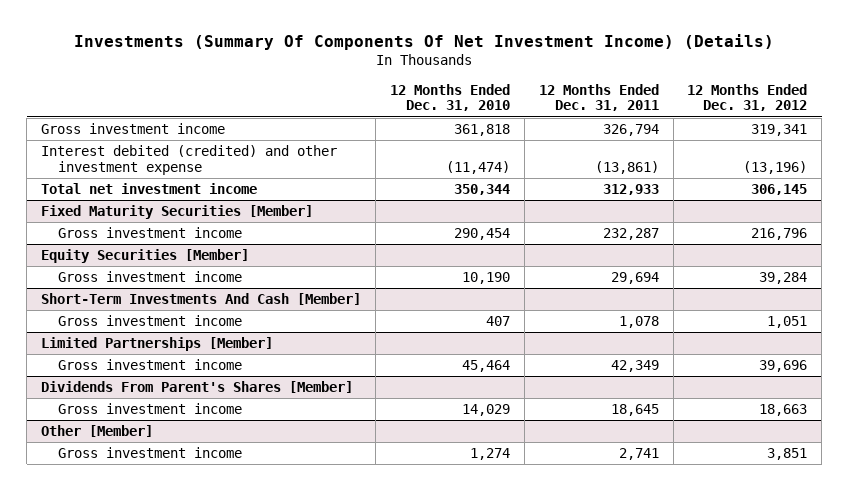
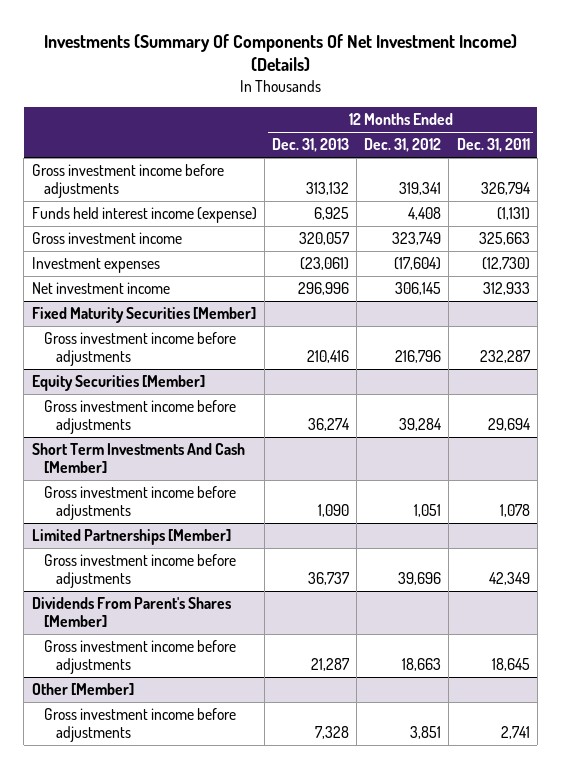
[389,83,510,112] 12 Months Ended Dec. 31, 2010 -> none
none -> [271,138,349,153] Dec. 31, 2013
[41,144,338,175] Interest debited (credited) and other investment expense -> none
none -> [31,164,224,199] Gross investment income before adjustments
none -> [31,207,257,224] Funds held interest income (expense)
[602,123,659,136] 326,794 -> [478,232,530,246] 325,663
[751,123,808,136] 319,341 -> [392,232,442,246] 323,749
none -> [31,257,160,274] Investment expenses
[41,182,258,194] Total net investment income -> [31,282,170,295] Net investment income
[57,226,242,238] Gross investment income -> [43,332,236,367] Gross investment income before adjustments
[57,270,242,282] Gross investment income -> [43,400,236,435] Gross investment income before adjustments
[41,292,362,305] Short-Term Investments And Cash [Member] -> [31,443,245,474] Short Term Investments And Cash [Member]
[57,314,242,326] Gross investment income -> [43,486,236,521] Gross investment income before adjustments
[57,358,242,370] Gross investment income -> [43,554,236,589] Gross investment income before adjustments
[57,402,242,414] Gross investment income -> [43,640,236,675] Gross investment income before adjustments
[57,446,242,458] Gross investment income -> [43,708,236,743] Gross investment income before adjustments

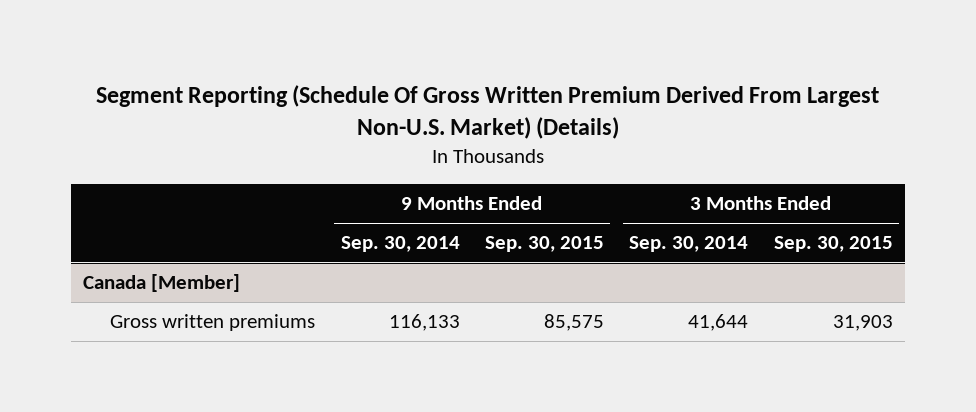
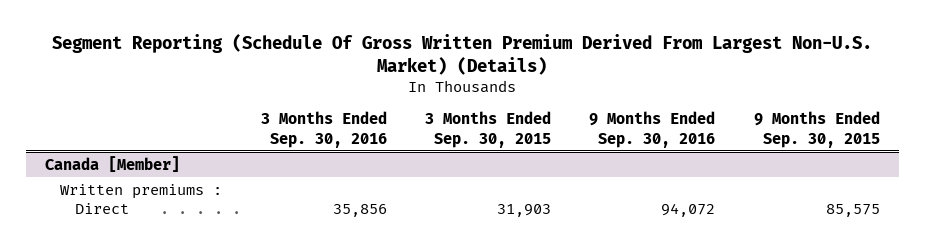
[340,236,460,253] Sep. 30, 2014 -> none
[629,236,749,253] Sep. 30, 2014 -> none
none -> [260,111,387,148] 3 Months Ended Sep. 30, 2016
none -> [589,111,716,148] 9 Months Ended Sep. 30, 2016
[110,314,316,332] Gross written premiums -> [60,183,223,214] Written premiums : Direct

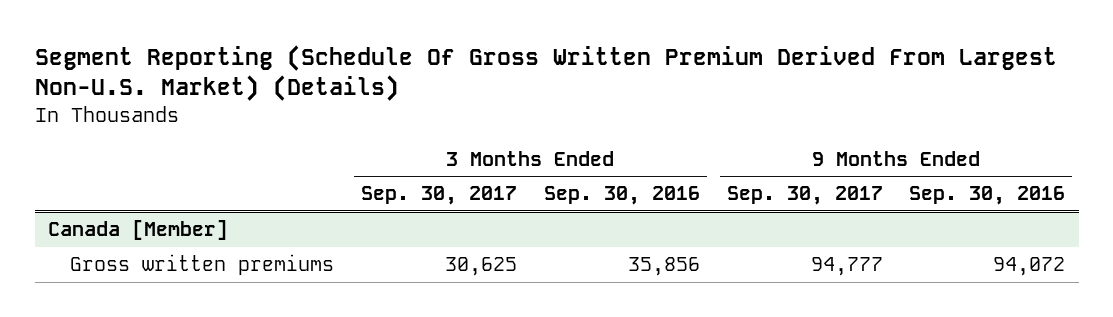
[425,111,552,148] 3 Months Ended Sep. 30, 2015 -> none
[753,111,880,148] 9 Months Ended Sep. 30, 2015 -> none
none -> [361,186,518,206] Sep. 30, 2017
none -> [726,186,883,206] Sep. 30, 2017
[60,183,223,214] Written premiums : Direct -> [70,254,335,276] Gross written premiums

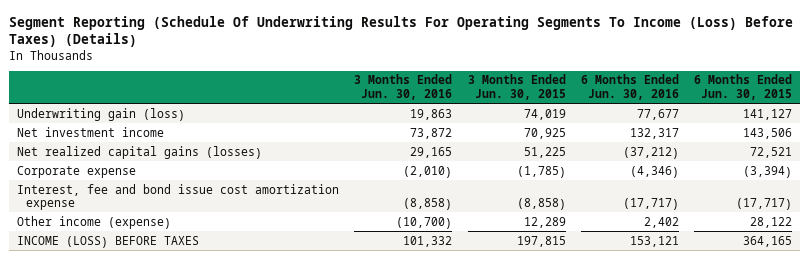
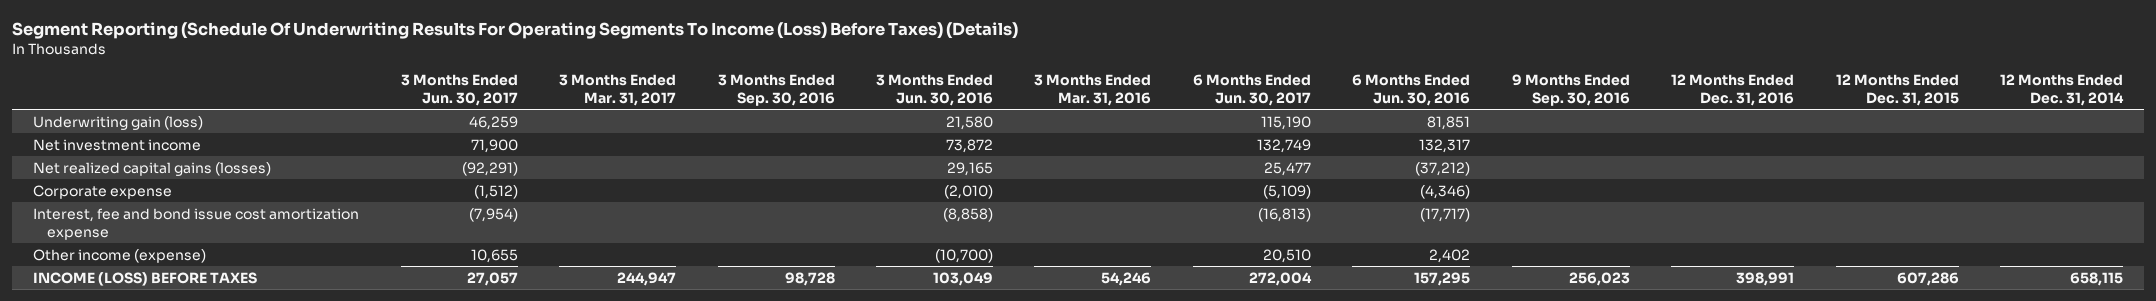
[467,74,566,100] 3 Months Ended Jun. 30, 2015 -> none
[694,74,793,100] 6 Months Ended Jun. 30, 2015 -> none
none -> [400,73,518,106] 3 Months Ended Jun. 30, 2017
none -> [559,73,677,106] 3 Months Ended Mar. 31, 2017
none -> [717,73,835,106] 3 Months Ended Sep. 30, 2016
none -> [1034,73,1152,106] 3 Months Ended Mar. 31, 2016
none -> [1192,73,1311,106] 6 Months Ended Jun. 30, 2017
none -> [1511,73,1630,106] 9 Months Ended Sep. 30, 2016
none -> [1671,73,1795,106] 12 Months Ended Dec. 31, 2016
none -> [1835,73,1959,106] 12 Months Ended Dec. 31, 2015
none -> [2000,73,2125,106] 12 Months Ended Dec. 31, 2014
[410,108,453,120] 19,863 -> [945,115,993,130] 21,580
[637,108,680,120] 77,677 -> [1427,115,1471,130] 81,851
[403,235,453,247] 101,332 -> [932,271,993,286] 103,049
[630,235,680,247] 153,121 -> [1414,271,1471,286] 157,295

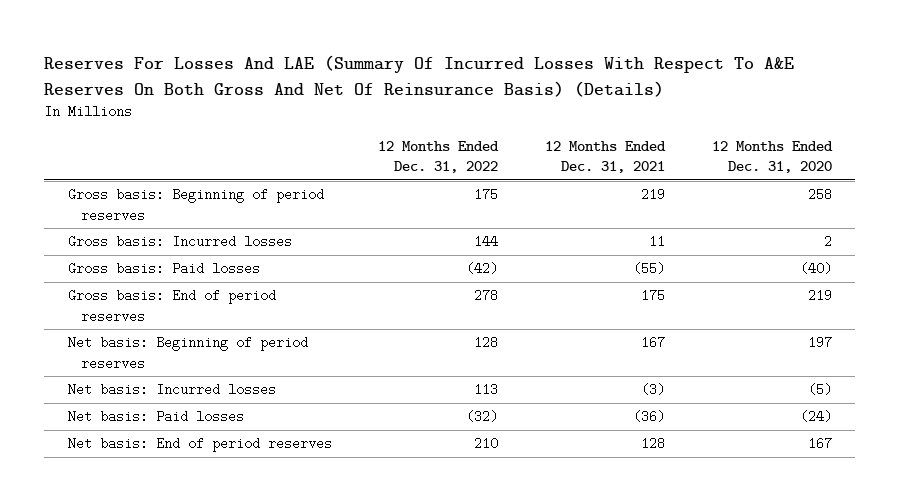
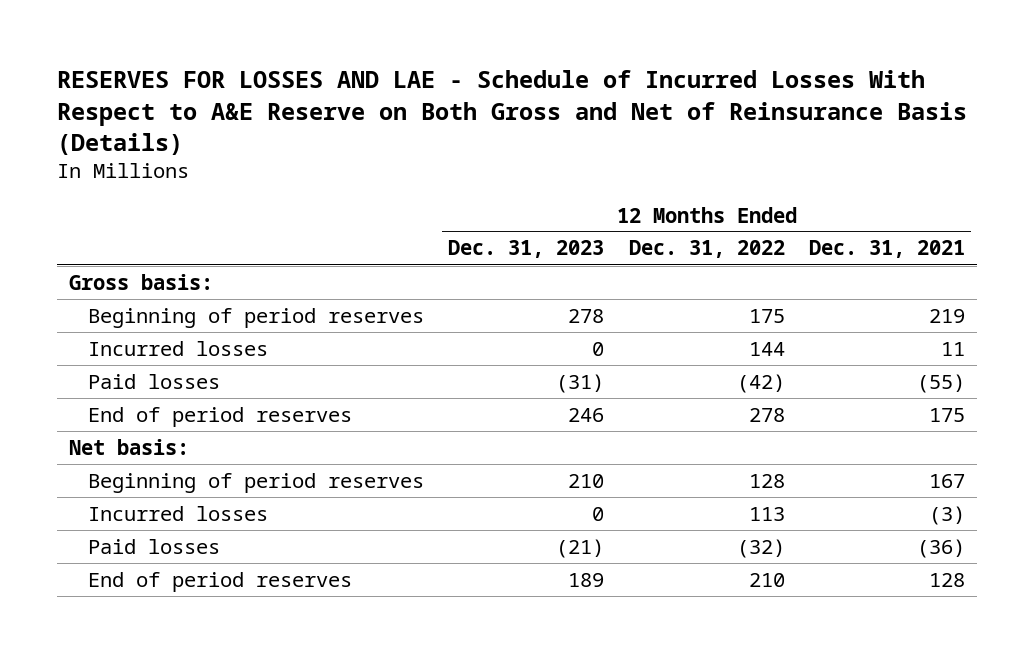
[44,55,795,97] Reserves For Losses And LAE (Summary Of Incurred Losses With Respect To A&E Reserves On Both Gross And Net Of Reinsurance Basis) (Details) -> [56,70,967,156] RESERVES FOR LOSSES AND LAE - Schedule of Incurred Losses With Respect to A&E Reserve on Both Gross and Net of Reinsurance Basis (Details)
[711,141,833,174] 12 Months Ended Dec. 31, 2020 -> none
none -> [448,240,605,259] Dec. 31, 2023
none -> [68,273,213,290] Gross basis:
[67,188,324,222] Gross basis: Beginning of period reserves -> [88,307,425,328] Beginning of period reserves
[67,235,292,249] Gross basis: Incurred losses -> [88,340,269,356] Incurred losses
[67,262,260,276] Gross basis: Paid losses -> [88,373,221,389] Paid losses
[67,289,276,323] Gross basis: End of period reserves -> [88,406,353,427] End of period reserves
none -> [68,438,189,455] Net basis:
[67,336,308,370] Net basis: Beginning of period reserves -> [88,472,425,493] Beginning of period reserves
[67,383,276,397] Net basis: Incurred losses -> [88,505,269,521] Incurred losses
[67,410,244,424] Net basis: Paid losses -> [88,538,221,554] Paid losses
[67,437,332,453] Net basis: End of period reserves -> [88,571,353,592] End of period reserves

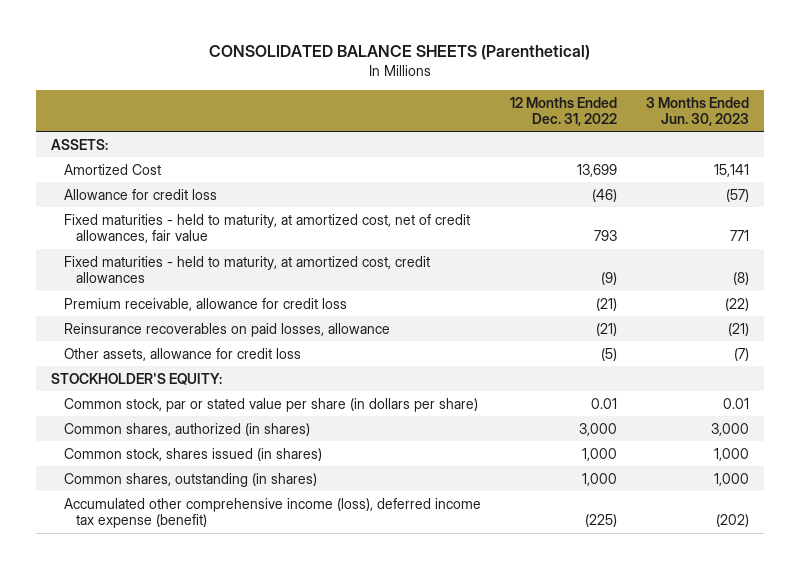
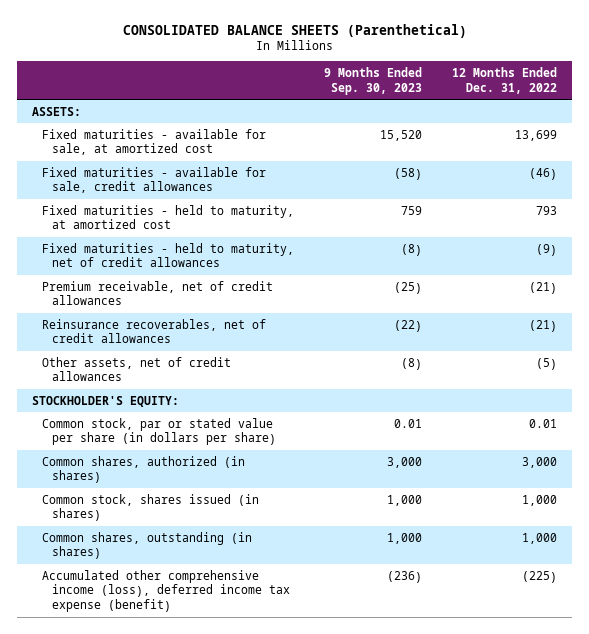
[646,96,750,126] 3 Months Ended Jun. 30, 2023 -> none
none -> [323,67,422,95] 9 Months Ended Sep. 30, 2023
[63,163,161,175] Amortized Cost -> [42,128,267,156] Fixed maturities - available for sale, at amortized cost
[63,188,217,200] Allowance for credit loss -> [42,166,267,194] Fixed maturities - available for sale, credit allowances
[63,213,470,243] Fixed maturities - held to maturity, at amortized cost, net of credit allowances, fair value -> [42,204,295,230] Fixed maturities - held to maturity, at amortized cost
[63,255,430,283] Fixed maturities - held to maturity, at amortized cost, credit allowances -> [42,242,295,268] Fixed maturities - held to maturity, net of credit allowances
[63,297,347,311] Premium receivable, allowance for credit loss -> [42,280,274,306] Premium receivable, net of credit allowances
[63,322,390,337] Reinsurance recoverables on paid losses, allowance -> [42,318,267,344] Reinsurance recoverables, net of credit allowances
[63,347,301,361] Other assets, allowance for credit loss -> [42,356,232,382] Other assets, net of credit allowances

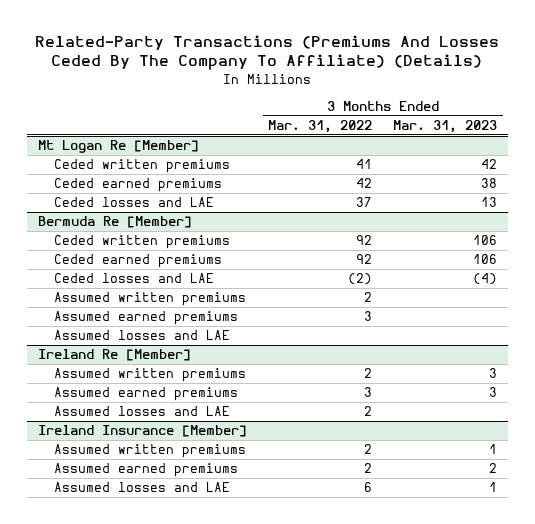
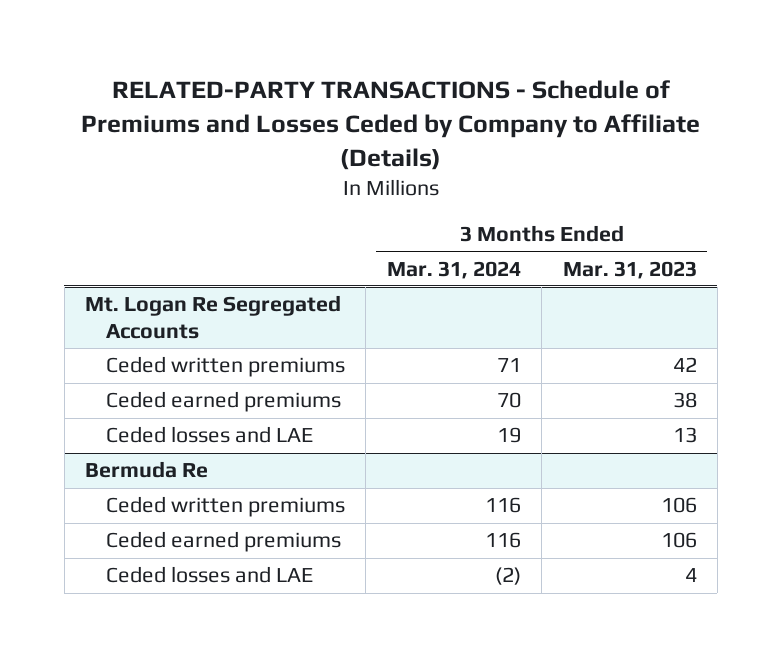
[35,34,500,71] Related-Party Transactions (Premiums And Losses Ceded By The Company To Affiliate) (Details) -> [80,80,700,170] RELATED-PARTY TRANSACTIONS - Schedule of Premiums and Losses Ceded by Company to Affiliate (Details)
[267,120,372,134] Mar. 31, 2022 -> none
none -> [386,260,521,279] Mar. 31, 2024
[37,140,199,154] Mt Logan Re [Member] -> [85,295,342,340] Mt. Logan Re Segregated Accounts
[37,216,192,229] Bermuda Re [Member] -> [85,461,209,479] Bermuda Re
[54,292,247,307] Assumed written premiums -> none
[54,311,239,326] Assumed earned premiums -> none
[54,330,231,341] Assumed losses and LAE -> none
[37,349,191,362] Ireland Re [Member] -> none
[54,368,247,383] Assumed written premiums -> none
[54,387,239,402] Assumed earned premiums -> none
[54,406,231,417] Assumed losses and LAE -> none
[37,425,247,438] Ireland Insurance [Member] -> none
[54,444,247,459] Assumed written premiums -> none
[54,463,239,478] Assumed earned premiums -> none
[54,482,231,493] Assumed losses and LAE -> none
[473,273,498,286] (4) -> [684,568,697,583] 4

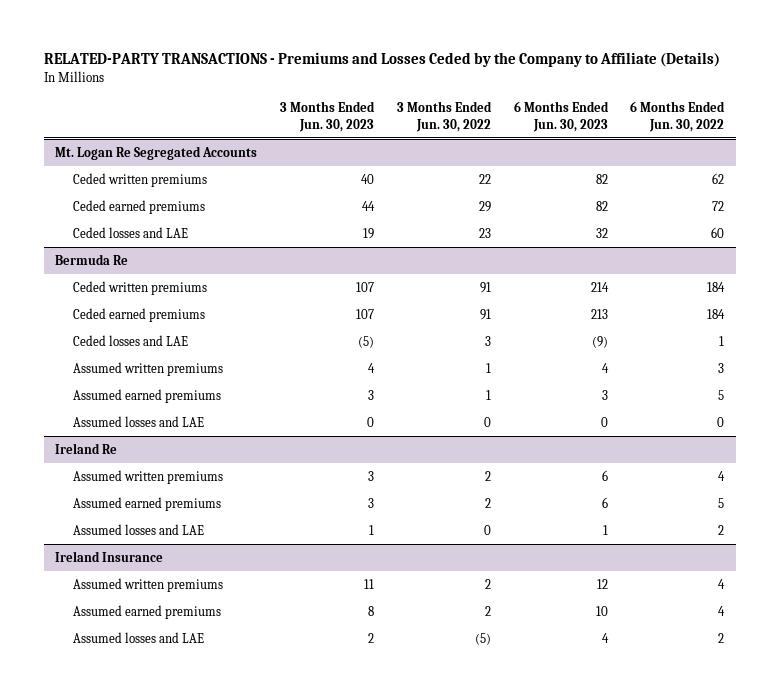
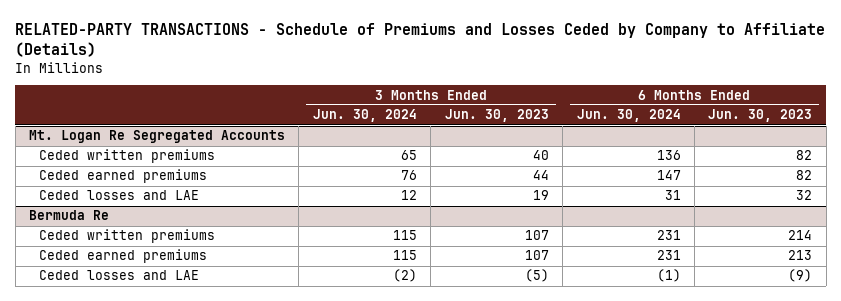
[44,52,721,68] RELATED-PARTY TRANSACTIONS - Premiums and Losses Ceded by the Company to Affiliate (Details) -> [15,23,826,58] RELATED-PARTY TRANSACTIONS - Schedule of Premiums and Losses Ceded by Company to Affiliate (Details)
[396,101,492,132] 3 Months Ended Jun. 30, 2022 -> none
[630,101,726,132] 6 Months Ended Jun. 30, 2022 -> none
none -> [312,109,417,123] Jun. 30, 2024
none -> [576,109,681,123] Jun. 30, 2024
[73,361,224,376] Assumed written premiums -> none
[73,388,222,403] Assumed earned premiums -> none
[73,415,205,427] Assumed losses and LAE -> none
[55,442,118,454] Ireland Re -> none
[73,469,224,484] Assumed written premiums -> none
[73,496,222,511] Assumed earned premiums -> none
[73,523,205,535] Assumed losses and LAE -> none
[55,550,164,562] Ireland Insurance -> none
[73,577,224,592] Assumed written premiums -> none
[73,604,222,619] Assumed earned premiums -> none
[73,631,205,643] Assumed losses and LAE -> none

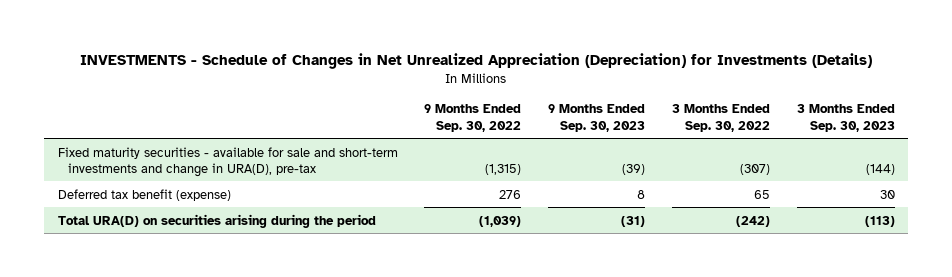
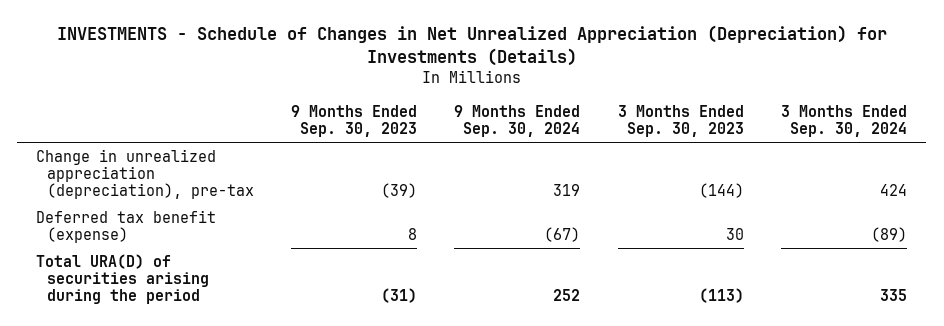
[424,104,522,132] 9 Months Ended Sep. 30, 2022 -> none
[671,104,770,132] 3 Months Ended Sep. 30, 2022 -> none
none -> [454,104,581,138] 9 Months Ended Sep. 30, 2024
none -> [781,104,908,138] 3 Months Ended Sep. 30, 2024
[57,146,398,177] Fixed maturity securities - available for sale and short-term investments and change in URA(D), pre-tax -> [36,148,254,200] Change in unrealized appreciation (depreciation), pre-tax
[57,213,376,228] Total URA(D) on securities arising during the period -> [36,253,209,305] Total URA(D) of securities arising during the period

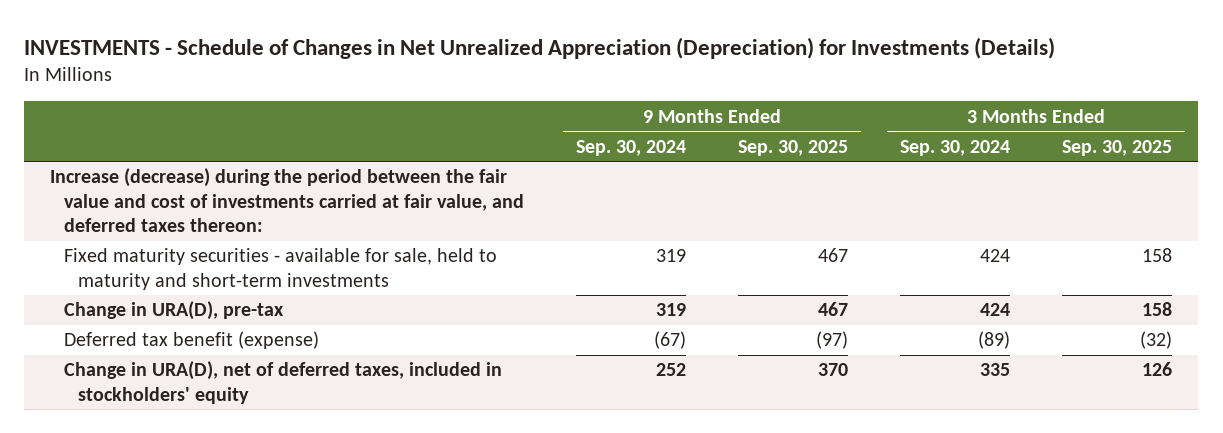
[291,104,418,138] 9 Months Ended Sep. 30, 2023 -> none
[617,104,744,138] 3 Months Ended Sep. 30, 2023 -> none
none -> [738,139,849,156] Sep. 30, 2025
none -> [1062,139,1173,156] Sep. 30, 2025
none -> [50,168,525,232] Increase (decrease) during the period between the fair value and cost of investments carried at fair value, and deferred taxes thereon:
[36,148,254,200] Change in unrealized appreciation (depreciation), pre-tax -> [64,248,498,290] Fixed maturity securities - available for sale, held to maturity and short-term investments
none -> [64,301,285,321] Change in URA(D), pre-tax
[36,253,209,305] Total URA(D) of securities arising during the period -> [64,361,503,404] Change in URA(D), net of deferred taxes, included in stockholders' equity

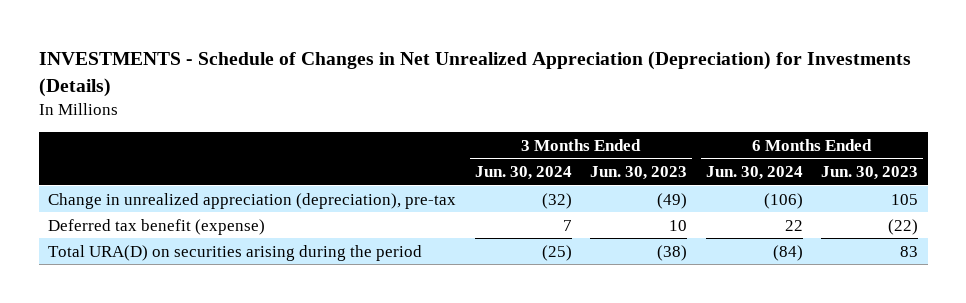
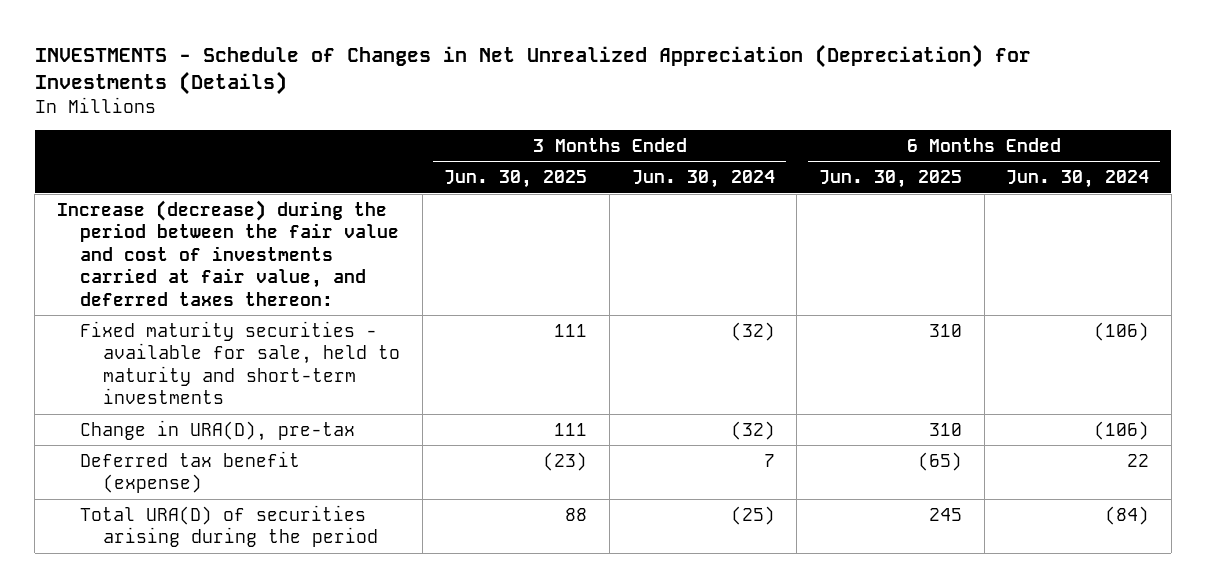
[590,166,688,181] Jun. 30, 2023 -> none
[821,166,919,181] Jun. 30, 2023 -> none
none -> [444,170,588,189] Jun. 30, 2025
none -> [818,170,962,189] Jun. 30, 2025
none -> [56,199,400,306] Increase (decrease) during the period between the fair value and cost of investments carried at fair value, and deferred taxes thereon:
[47,192,456,209] Change in unrealized appreciation (depreciation), pre-tax -> [80,320,401,405] Fixed maturity securities - available for sale, held to maturity and short-term investments
none -> [80,419,356,441] Change in URA(D), pre-tax
[47,244,422,261] Total URA(D) on securities arising during the period -> [80,504,379,548] Total URA(D) of securities arising during the period

